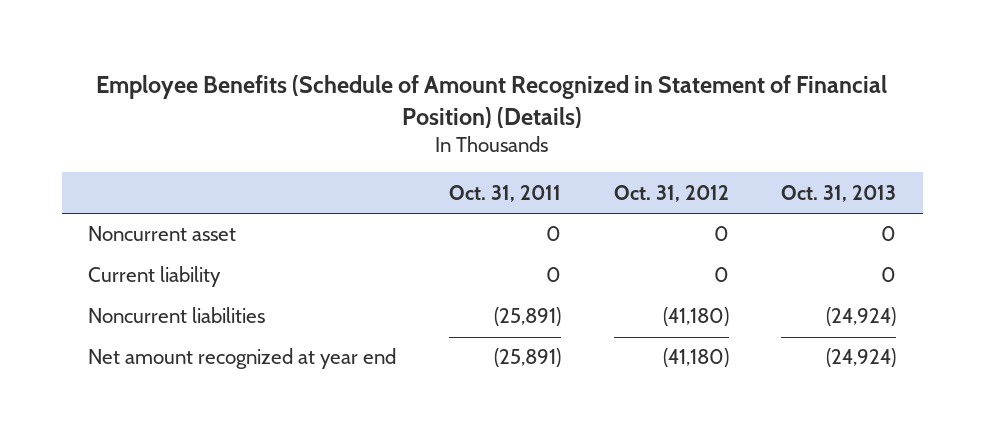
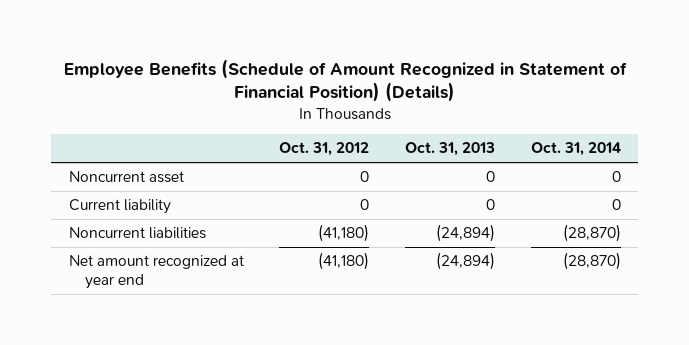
[448,184,561,202] Oct. 31, 2011 -> none
none -> [530,142,621,157] Oct. 31, 2014
[826,307,897,327] (24,924) -> [435,224,495,243] (24,894)
[826,348,897,368] (24,924) -> [435,252,495,271] (24,894)

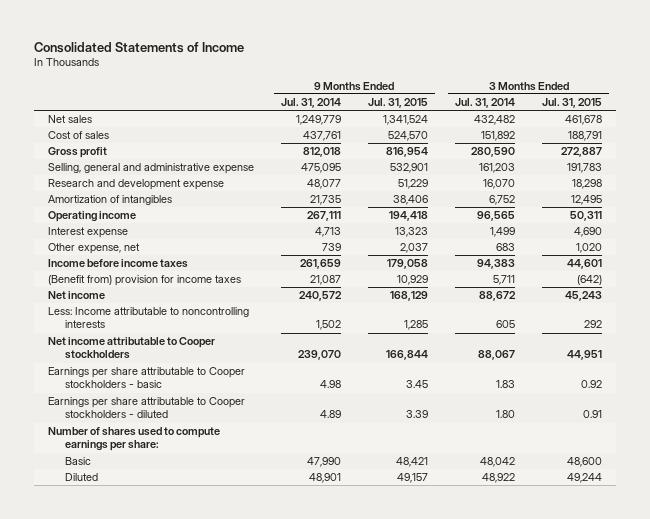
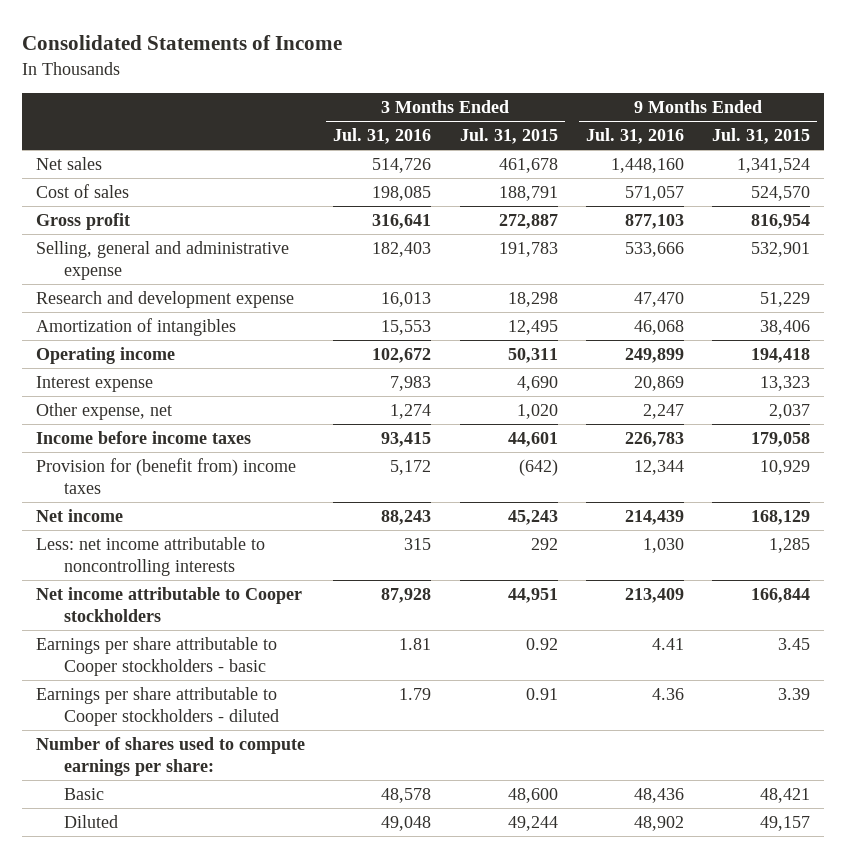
[280,98,341,109] Jul. 31, 2014 -> none
[455,98,516,109] Jul. 31, 2014 -> none
none -> [333,128,432,145] Jul. 31, 2016
none -> [585,128,684,145] Jul. 31, 2016
[47,275,241,287] (Benefit from) provision for income taxes -> [35,457,296,495] Provision for (benefit from) income taxes
[47,307,249,329] Less: Income attributable to noncontrolling interests -> [35,536,265,577] Less: net income attributable to noncontrolling interests

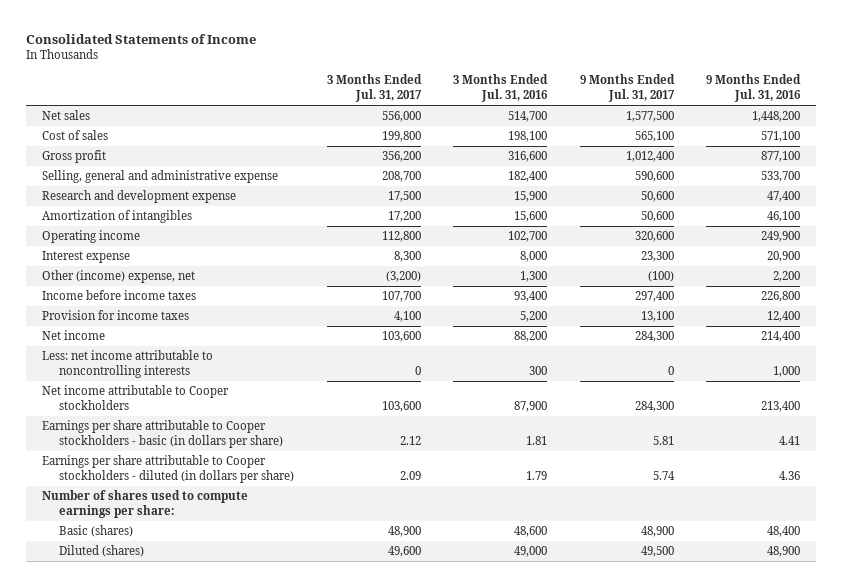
[459,128,558,145] Jul. 31, 2015 -> none
[712,128,811,145] Jul. 31, 2015 -> none
none -> [326,74,422,102] 3 Months Ended Jul. 31, 2017
none -> [579,74,675,102] 9 Months Ended Jul. 31, 2017
[372,157,432,173] 514,726 -> [508,111,548,123] 514,700
[610,157,684,173] 1,448,160 -> [752,111,801,123] 1,448,200
[372,185,432,201] 198,085 -> [508,131,548,143] 198,100
[624,185,684,201] 571,057 -> [761,131,801,143] 571,100
[372,213,432,229] 316,641 -> [508,151,548,163] 316,600
[624,213,684,229] 877,103 -> [761,151,801,163] 877,100
[372,241,432,257] 182,403 -> [508,171,548,183] 182,400
[624,241,684,257] 533,666 -> [761,171,801,183] 533,700
[381,291,432,307] 16,013 -> [514,191,548,203] 15,900
[633,291,684,307] 47,470 -> [767,191,801,203] 47,400
[381,319,432,335] 15,553 -> [514,211,548,223] 15,600
[633,319,684,335] 46,068 -> [767,211,801,223] 46,100
[372,347,432,363] 102,672 -> [508,231,548,243] 102,700
[624,347,684,363] 249,899 -> [761,231,801,243] 249,900
[390,375,432,391] 7,983 -> [520,251,548,263] 8,000
[633,375,684,391] 20,869 -> [767,251,801,263] 20,900
[35,402,172,420] Other expense, net -> [42,270,196,284] Other (income) expense, net
[390,403,432,419] 1,274 -> [520,271,548,283] 1,300
[642,403,684,419] 2,247 -> [773,271,801,283] 2,200
[381,431,432,447] 93,415 -> [514,291,548,303] 93,400
[624,431,684,447] 226,783 -> [761,291,801,303] 226,800
[35,457,296,495] Provision for (benefit from) income taxes -> [42,310,190,321] Provision for income taxes
[390,459,432,475] 5,172 -> [520,311,548,323] 5,200
[633,459,684,475] 12,344 -> [767,311,801,323] 12,400
[381,509,432,525] 88,243 -> [514,331,548,343] 88,200
[624,509,684,525] 214,439 -> [761,331,801,343] 214,400
[404,537,432,550] 315 -> [529,365,548,375] 300
[642,537,684,553] 1,030 -> [773,365,801,377] 1,000
[381,587,432,603] 87,928 -> [514,400,548,412] 87,900
[624,587,684,603] 213,409 -> [761,400,801,412] 213,400
[35,636,277,677] Earnings per share attributable to Cooper stockholders - basic -> [42,420,284,448] Earnings per share attributable to Cooper stockholders - basic (in dollars per share)
[35,686,279,727] Earnings per share attributable to Cooper stockholders - diluted -> [42,455,295,483] Earnings per share attributable to Cooper stockholders - diluted (in dollars per share)
[63,787,104,800] Basic -> [59,525,134,538] Basic (shares)
[381,787,432,803] 48,578 -> [514,526,548,538] 48,600
[633,787,684,803] 48,436 -> [767,526,801,538] 48,400
[63,814,118,828] Diluted -> [59,545,145,558] Diluted (shares)
[381,815,432,831] 49,048 -> [514,546,548,558] 49,000
[633,815,684,831] 48,902 -> [767,546,801,558] 48,900

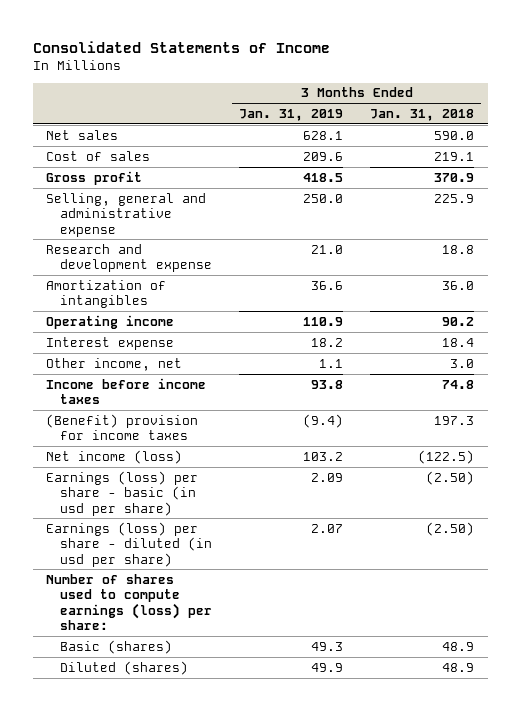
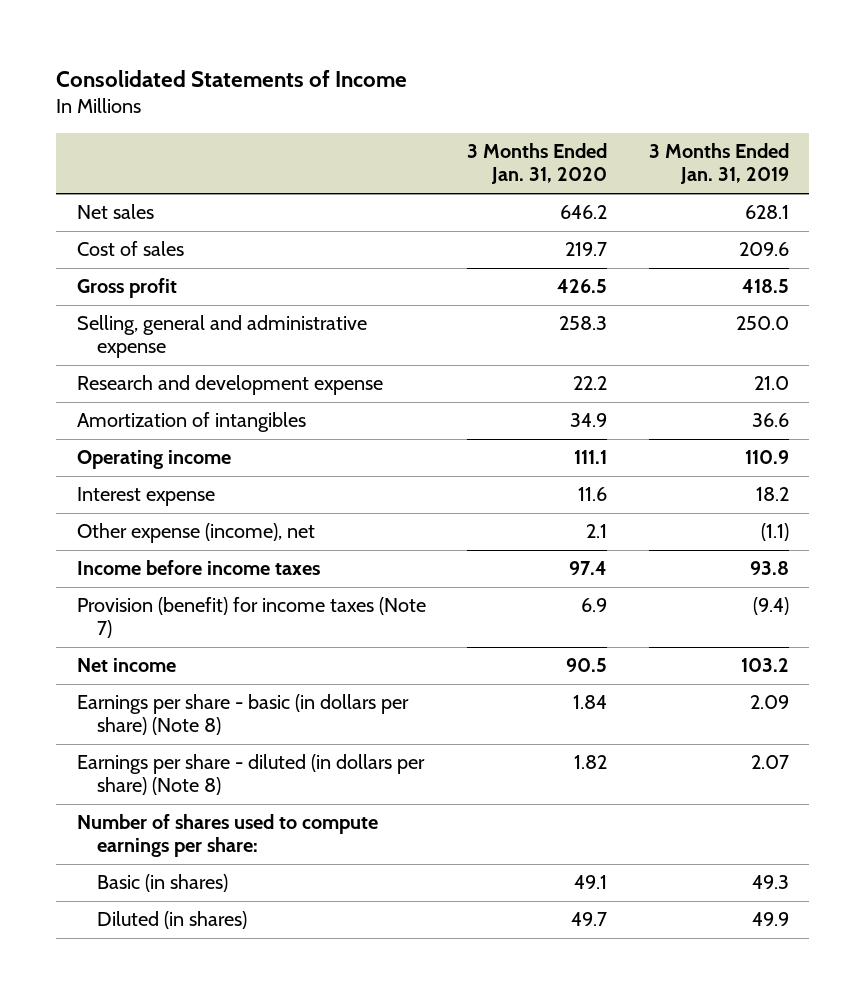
[370,108,475,121] Jan. 31, 2018 -> none
none -> [467,143,608,185] 3 Months Ended Jan. 31, 2020
[46,357,183,371] Other income, net -> [76,523,315,544] Other expense (income), net
[319,358,344,368] 1.1 -> [760,523,789,542] (1.1)
[46,413,199,441] (Benefit) provision for income taxes -> [76,597,426,639] Provision (benefit) for income taxes (Note 7)
[46,449,183,464] Net income (loss) -> [76,658,176,673] Net income
[46,470,199,516] Earnings (loss) per share - basic (in usd per share) -> [76,694,409,736] Earnings per share - basic (in dollars per share) (Note 8)
[46,521,213,567] Earnings (loss) per share - diluted (in usd per share) -> [76,754,425,796] Earnings per share - diluted (in dollars per share) (Note 8)
[46,573,213,631] Number of shares used to compute earnings (loss) per share: -> [76,814,378,858] Number of shares used to compute earnings per share:
[60,639,173,654] Basic (shares) -> [96,874,228,893] Basic (in shares)
[60,660,189,675] Diluted (shares) -> [96,911,247,930] Diluted (in shares)

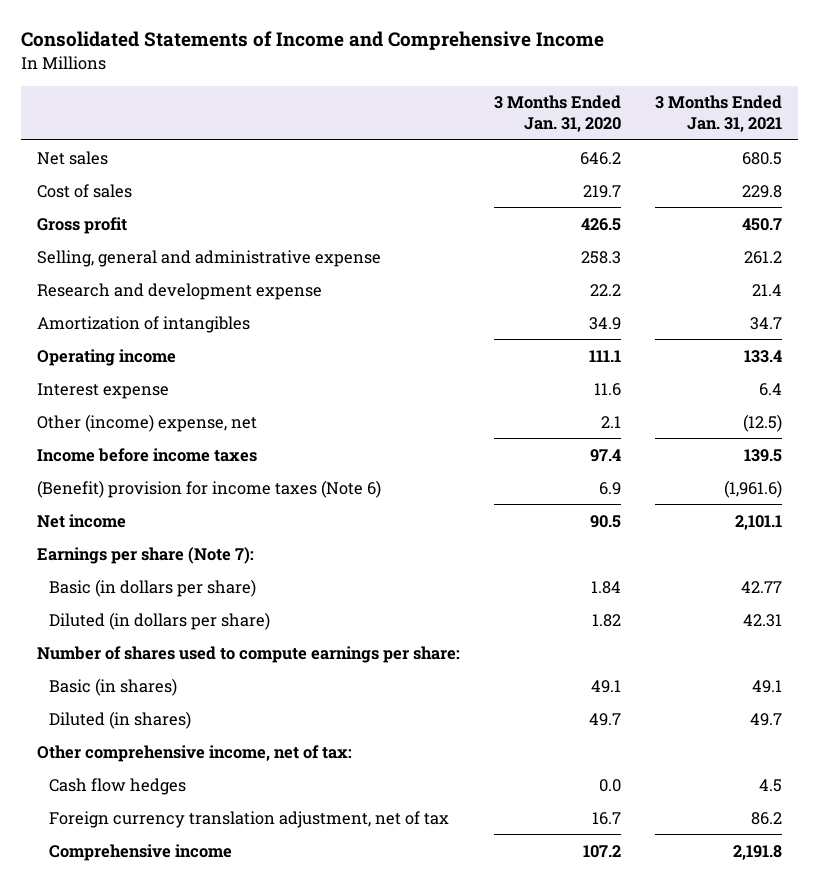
[55,69,407,87] Consolidated Statements of Income -> [20,31,604,51] Consolidated Statements of Income and Comprehensive Income
[648,143,789,185] 3 Months Ended Jan. 31, 2019 -> none
none -> [654,95,782,133] 3 Months Ended Jan. 31, 2021
[76,523,315,544] Other expense (income), net -> [37,413,258,432] Other (income) expense, net
[76,597,426,639] Provision (benefit) for income taxes (Note 7) -> [37,479,382,498] (Benefit) provision for income taxes (Note 6)
none -> [37,546,255,564] Earnings per share (Note 7):
[76,694,409,736] Earnings per share - basic (in dollars per share) (Note 8) -> [49,578,257,597] Basic (in dollars per share)
[76,754,425,796] Earnings per share - diluted (in dollars per share) (Note 8) -> [49,611,271,630] Diluted (in dollars per share)
none -> [37,744,353,762] Other comprehensive income, net of tax:
none -> [49,777,187,795] Cash flow hedges
none -> [49,810,450,828] Foreign currency translation adjustment, net of tax
none -> [49,843,233,861] Comprehensive income

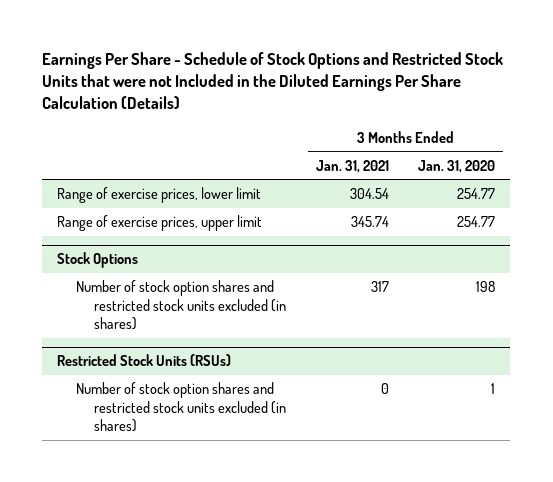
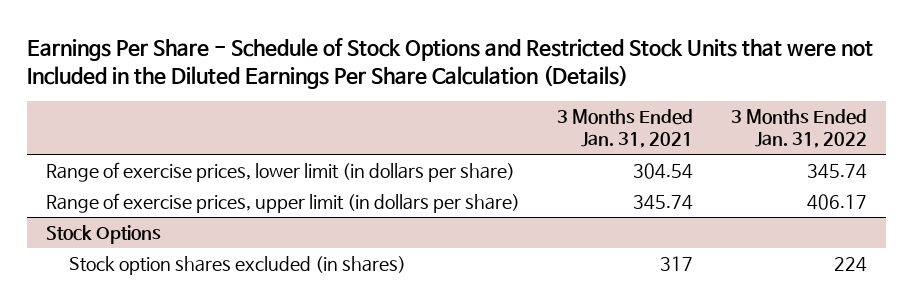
[418,159,496,173] Jan. 31, 2020 -> none
none -> [730,108,867,149] 3 Months Ended Jan. 31, 2022
[57,187,262,204] Range of exercise prices, lower limit -> [46,161,516,182] Range of exercise prices, lower limit (in dollars per share)
[57,215,263,232] Range of exercise prices, upper limit -> [46,192,521,213] Range of exercise prices, upper limit (in dollars per share)
[57,354,232,367] Restricted Stock Units (RSUs) -> none
[75,382,286,433] Number of stock option shares and restricted stock units excluded (in shares) -> none
[75,280,286,331] Number of stock option shares and restricted stock units excluded (in shares) -> [69,255,407,275] Stock option shares excluded (in shares)

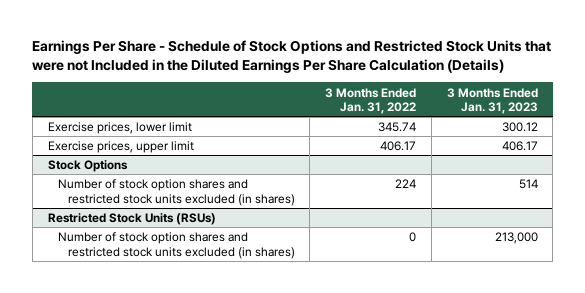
[557,108,694,149] 3 Months Ended Jan. 31, 2021 -> none
none -> [446,87,538,115] 3 Months Ended Jan. 31, 2023
[46,161,516,182] Range of exercise prices, lower limit (in dollars per share) -> [47,122,192,135] Exercise prices, lower limit
[46,192,521,213] Range of exercise prices, upper limit (in dollars per share) -> [47,141,194,154] Exercise prices, upper limit
[69,255,407,275] Stock option shares excluded (in shares) -> [57,179,295,206] Number of stock option shares and restricted stock units excluded (in shares)
none -> [47,213,216,226] Restricted Stock Units (RSUs)
none -> [57,232,295,259] Number of stock option shares and restricted stock units excluded (in shares)

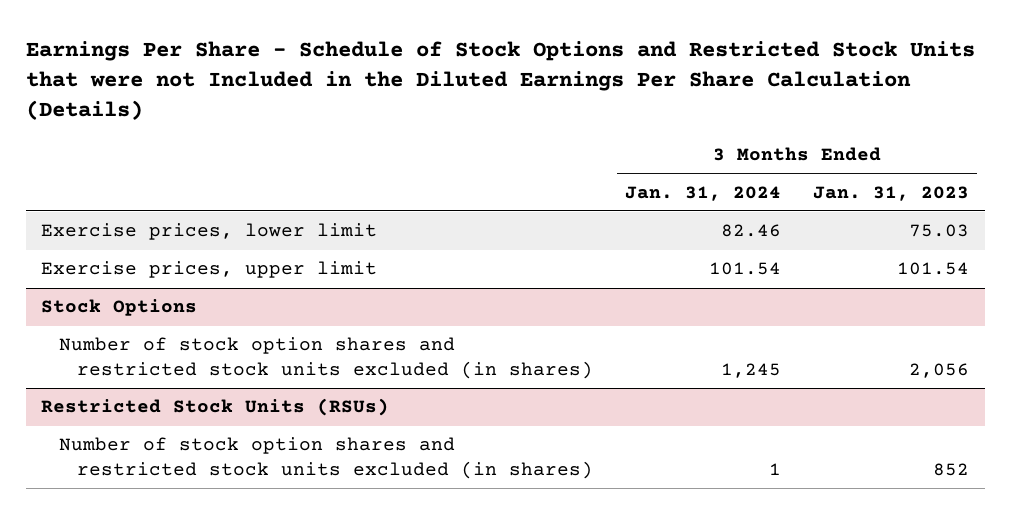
[325,87,417,115] 3 Months Ended Jan. 31, 2022 -> none
none -> [624,185,781,201] Jan. 31, 2024
[501,122,538,133] 300.12 -> [908,224,969,238] 75.03
[501,141,538,152] 406.17 -> [896,262,969,276] 101.54
[518,179,538,190] 514 -> [908,362,969,378] 2,056
[494,232,538,245] 213,000 -> [932,462,969,476] 852

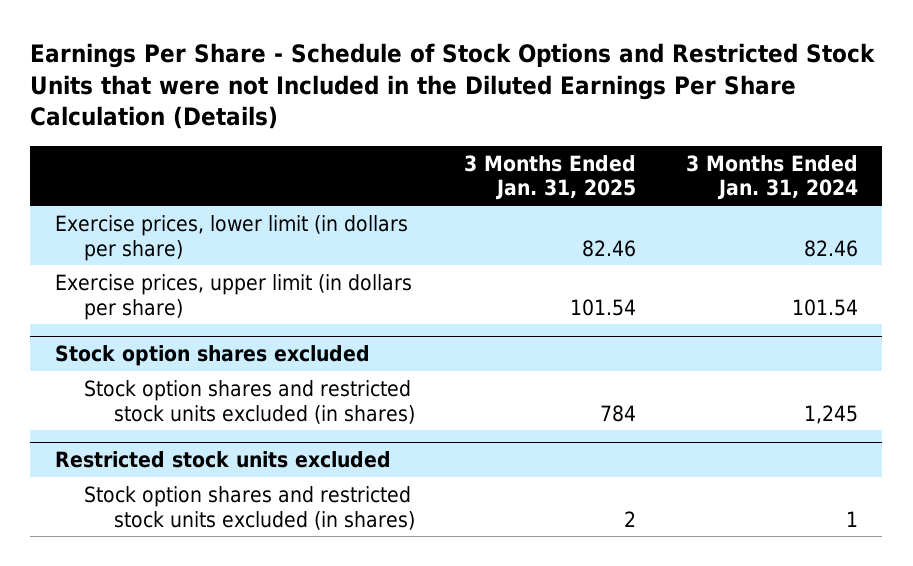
[812,185,969,201] Jan. 31, 2023 -> none
none -> [464,154,637,201] 3 Months Ended Jan. 31, 2025
[41,223,378,241] Exercise prices, lower limit -> [55,214,409,261] Exercise prices, lower limit (in dollars per share)
[41,261,378,279] Exercise prices, upper limit -> [55,273,413,320] Exercise prices, upper limit (in dollars per share)
[41,299,198,317] Stock Options -> [55,345,371,367] Stock option shares excluded
[59,337,593,379] Number of stock option shares and restricted stock units excluded (in shares) -> [84,379,415,424] Stock option shares and restricted stock units excluded (in shares)
[41,398,390,417] Restricted Stock Units (RSUs) -> [55,451,392,469] Restricted stock units excluded
[59,437,593,479] Number of stock option shares and restricted stock units excluded (in shares) -> [84,485,415,530] Stock option shares and restricted stock units excluded (in shares)

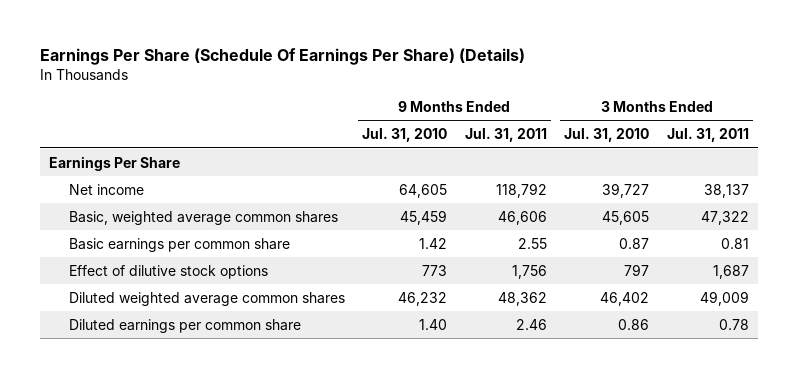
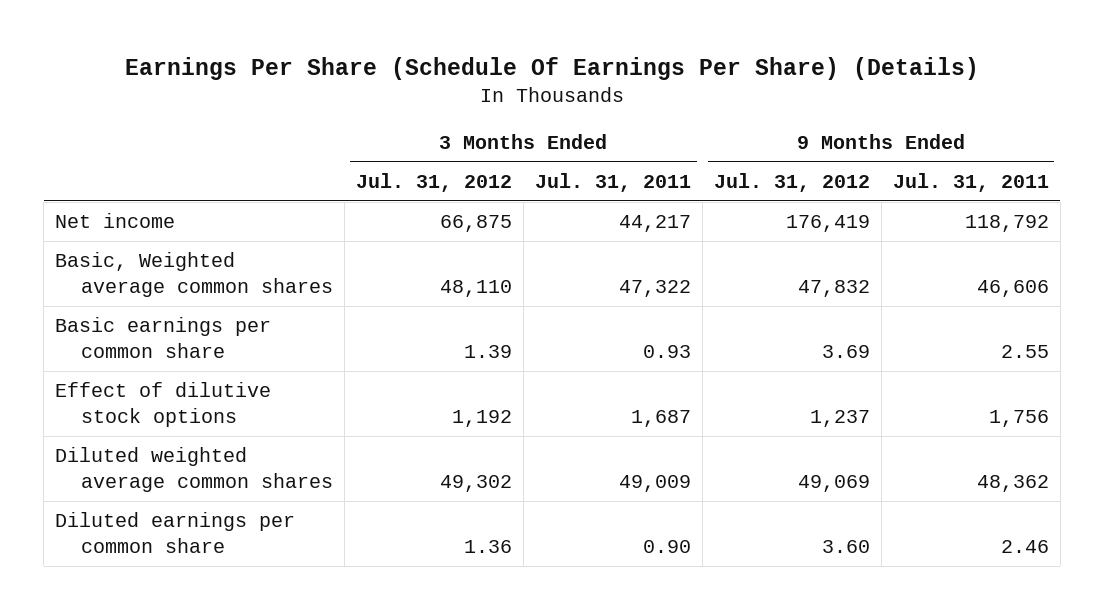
[362,128,448,143] Jul. 31, 2010 -> none
[564,128,650,143] Jul. 31, 2010 -> none
none -> [355,172,512,192] Jul. 31, 2012
none -> [713,172,870,192] Jul. 31, 2012
[48,155,180,171] Earnings Per Share -> none
[703,183,749,198] 38,137 -> [618,215,691,233] 44,217
[68,210,338,225] Basic, weighted average common shares -> [55,252,334,297] Basic, Weighted average common shares
[720,237,749,249] 0.81 -> [642,344,691,358] 0.93
[718,318,749,330] 0.78 -> [642,539,691,553] 0.90

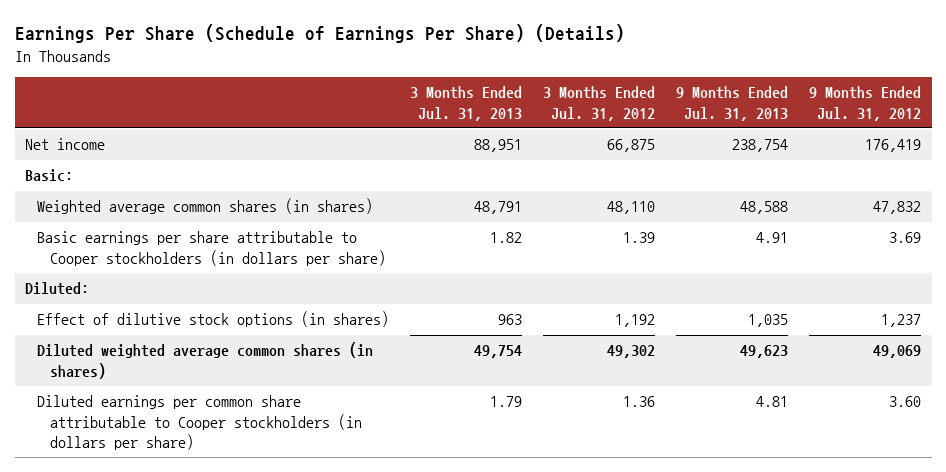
[124,57,979,81] Earnings Per Share (Schedule Of Earnings Per Share) (Details) -> [14,24,625,44] Earnings Per Share (Schedule of Earnings Per Share) (Details)
[534,172,691,192] Jul. 31, 2011 -> none
[892,172,1049,192] Jul. 31, 2011 -> none
none -> [410,86,523,121] 3 Months Ended Jul. 31, 2013
none -> [676,86,789,121] 9 Months Ended Jul. 31, 2013
none -> [25,169,74,183] Basic:
[55,252,334,297] Basic, Weighted average common shares -> [37,198,374,215] Weighted average common shares (in shares)
[55,317,272,358] Basic earnings per common share -> [37,231,386,266] Basic earnings per share attributable to Cooper stockholders (in dollars per share)
none -> [25,282,90,296] Diluted:
[55,382,272,427] Effect of dilutive stock options -> [37,311,390,328] Effect of dilutive stock options (in shares)
[55,447,334,492] Diluted weighted average common shares -> [37,342,374,379] Diluted weighted average common shares (in shares)
[55,512,296,553] Diluted earnings per common share -> [37,395,362,451] Diluted earnings per common share attributable to Cooper stockholders (in dollars per share)

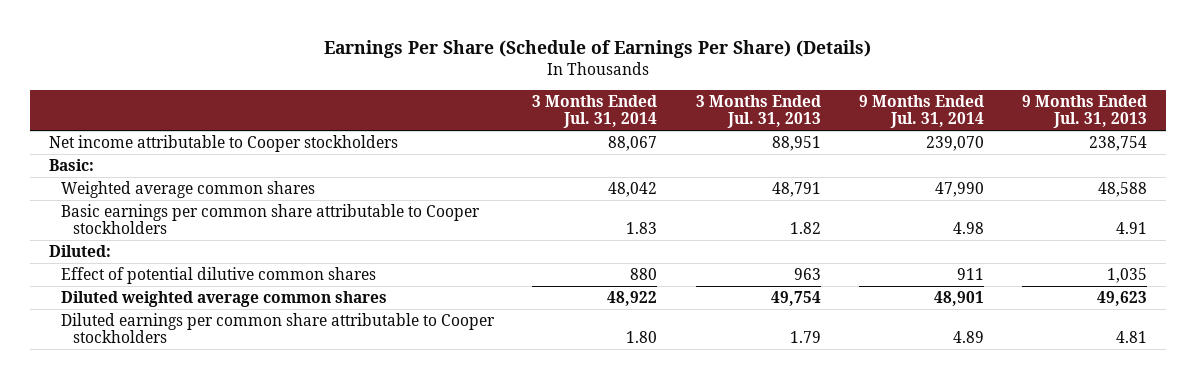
[543,86,656,121] 3 Months Ended Jul. 31, 2012 -> none
[809,86,922,121] 9 Months Ended Jul. 31, 2012 -> none
none -> [532,94,658,129] 3 Months Ended Jul. 31, 2014
none -> [858,94,984,129] 9 Months Ended Jul. 31, 2014
[25,138,106,151] Net income -> [49,134,399,152] Net income attributable to Cooper stockholders
[37,198,374,215] Weighted average common shares (in shares) -> [61,180,316,198] Weighted average common shares
[37,231,386,266] Basic earnings per share attributable to Cooper stockholders (in dollars per share) -> [61,203,481,235] Basic earnings per common share attributable to Cooper stockholders
[37,311,390,328] Effect of dilutive stock options (in shares) -> [61,266,377,284] Effect of potential dilutive common shares
[37,342,374,379] Diluted weighted average common shares (in shares) -> [61,290,388,307] Diluted weighted average common shares
[37,395,362,451] Diluted earnings per common share attributable to Cooper stockholders (in dollars per share) -> [61,312,496,344] Diluted earnings per common share attributable to Cooper stockholders

